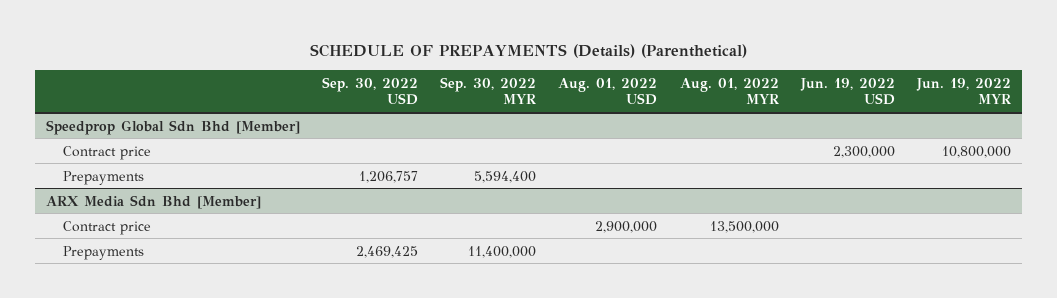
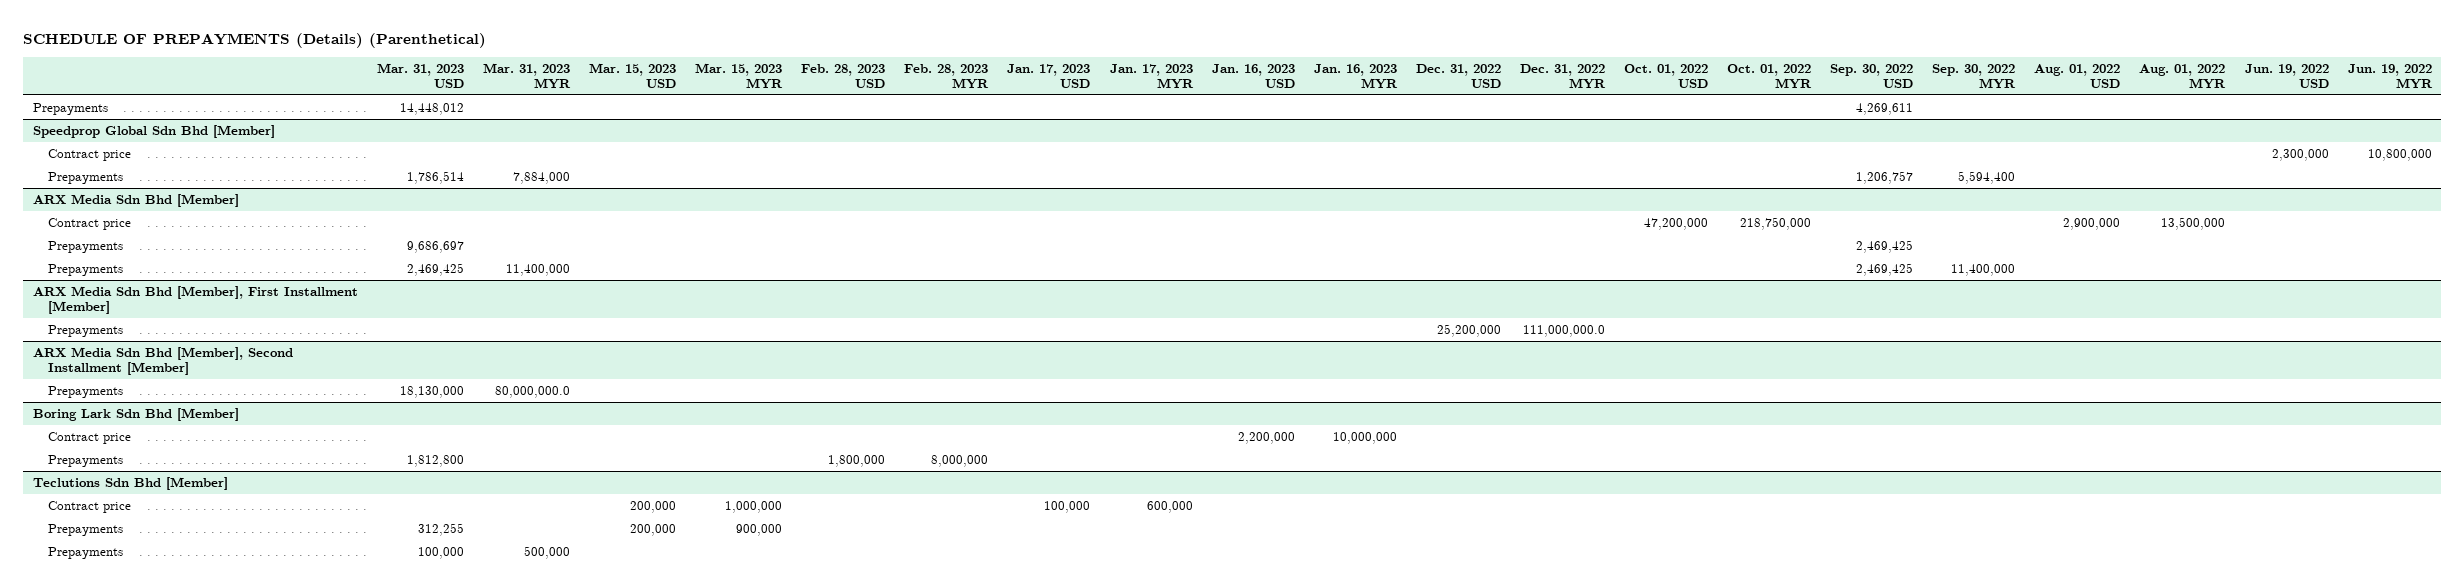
none -> [376,62,464,88] Mar. 31, 2023 USD
none -> [482,62,571,89] Mar. 31, 2023 MYR
none -> [589,62,677,88] Mar. 15, 2023 USD
none -> [695,62,784,89] Mar. 15, 2023 MYR
none -> [801,63,886,88] Feb. 28, 2023 USD
none -> [904,63,990,89] Feb. 28, 2023 MYR
none -> [1007,63,1091,88] Jan. 17, 2023 USD
none -> [1109,63,1194,89] Jan. 17, 2023 MYR
none -> [1211,63,1295,88] Jan. 16, 2023 USD
none -> [1313,63,1398,89] Jan. 16, 2023 MYR
none -> [1415,63,1501,88] Dec. 31, 2022 USD
none -> [1519,63,1606,89] Dec. 31, 2022 MYR
none -> [1623,63,1708,88] Oct. 01, 2022 USD
none -> [1727,63,1813,89] Oct. 01, 2022 MYR
none -> [32,102,108,115] Prepayments
none -> [48,240,124,253] Prepayments
none -> [32,285,358,315] ARX Media Sdn Bhd [Member], First Installment [Member]
none -> [48,324,124,337] Prepayments
none -> [32,346,293,376] ARX Media Sdn Bhd [Member], Second Installment [Member]
none -> [48,385,124,398] Prepayments
none -> [32,407,239,421] Boring Lark Sdn Bhd [Member]
none -> [48,431,132,444] Contract price
none -> [48,454,124,467] Prepayments
none -> [32,476,228,490] Teclutions Sdn Bhd [Member]
none -> [48,500,132,513] Contract price
none -> [48,523,124,536] Prepayments
none -> [48,546,124,559] Prepayments

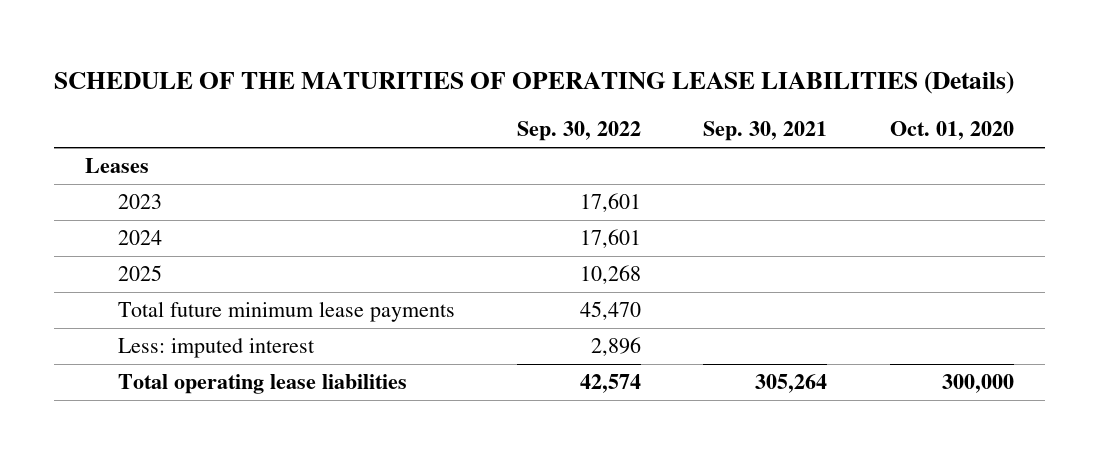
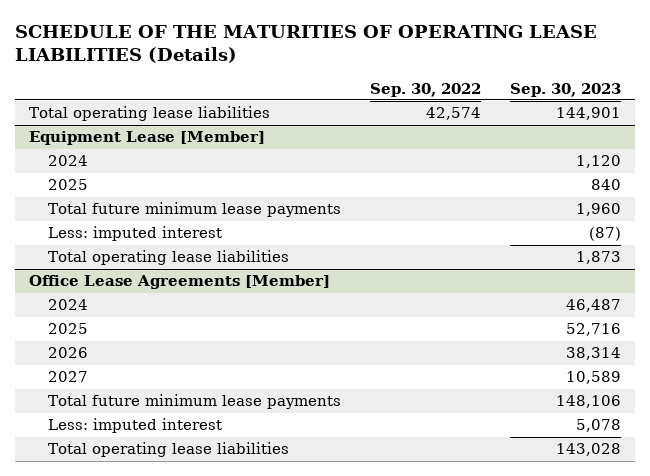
[703,121,828,142] Sep. 30, 2021 -> none
[889,121,1014,141] Oct. 01, 2020 -> none
none -> [509,82,621,97] Sep. 30, 2023
[85,158,150,174] Leases -> none
[117,194,162,210] 2023 -> none
[117,230,162,246] 2024 -> none
[117,265,162,282] 2025 -> none
[117,301,455,323] Total future minimum lease payments -> none
[117,338,315,359] Less: imputed interest -> none
none -> [29,131,266,146] Equipment Lease [Member]
none -> [47,155,88,167] 2024
none -> [47,179,88,191] 2025
none -> [47,202,341,218] Total future minimum lease payments
none -> [47,226,222,242] Less: imputed interest
none -> [47,250,289,266] Total operating lease liabilities
none -> [29,275,331,290] Office Lease Agreements [Member]
none -> [47,299,88,311] 2024
none -> [47,323,88,335] 2025
none -> [47,347,88,359] 2026
none -> [47,371,88,383] 2027
none -> [47,394,341,410] Total future minimum lease payments
none -> [47,418,222,434] Less: imputed interest
none -> [47,442,289,458] Total operating lease liabilities

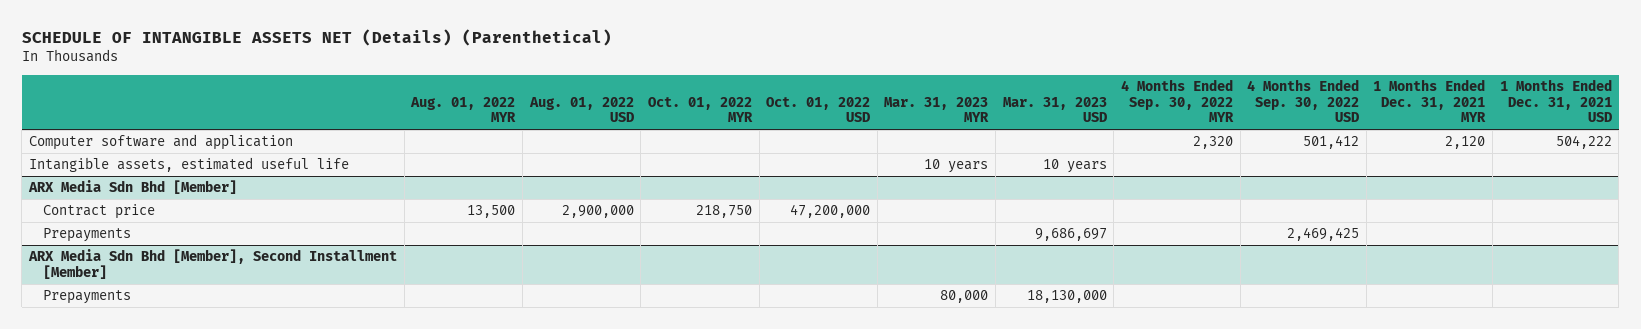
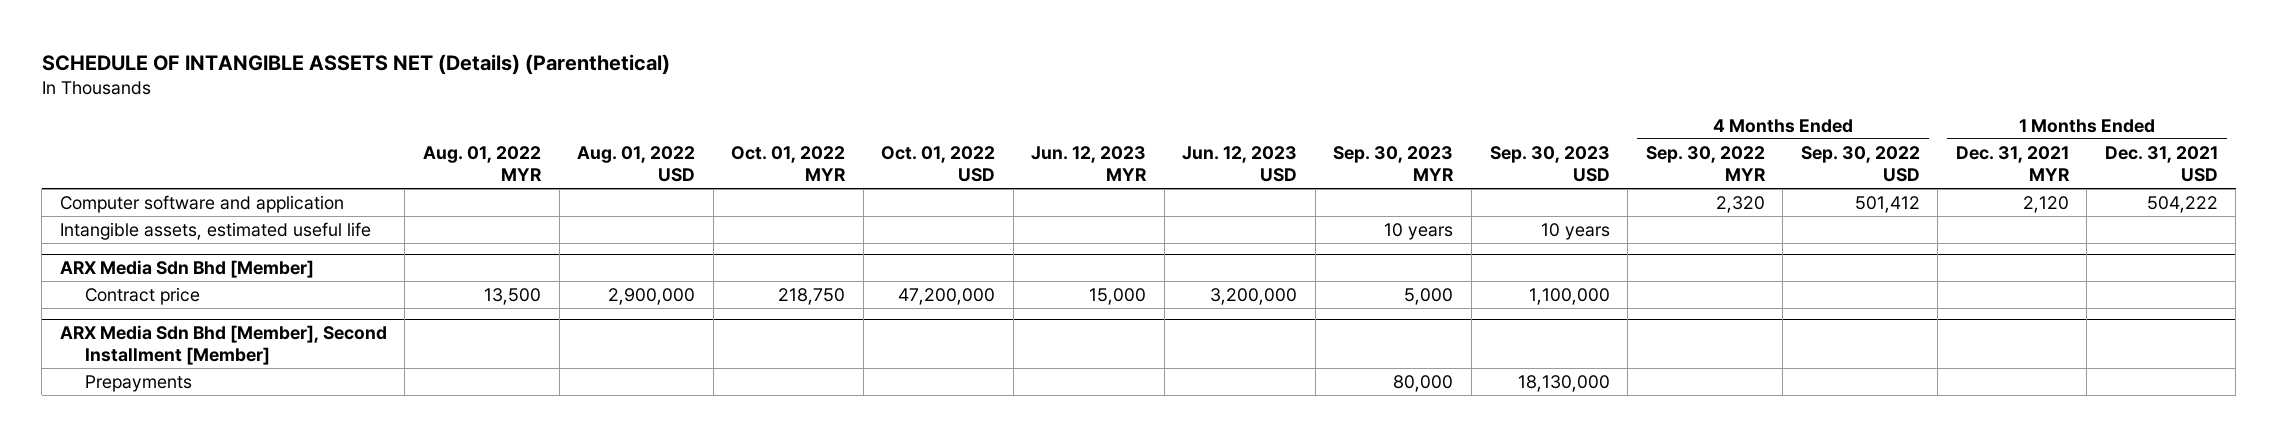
[884,96,990,123] Mar. 31, 2023 MYR -> none
[1002,96,1107,123] Mar. 31, 2023 USD -> none
none -> [1031,145,1148,181] Jun. 12, 2023 MYR
none -> [1182,145,1298,182] Jun. 12, 2023 USD
none -> [1333,145,1455,181] Sep. 30, 2023 MYR
none -> [1489,145,1610,182] Sep. 30, 2023 USD
[42,228,131,243] Prepayments -> none

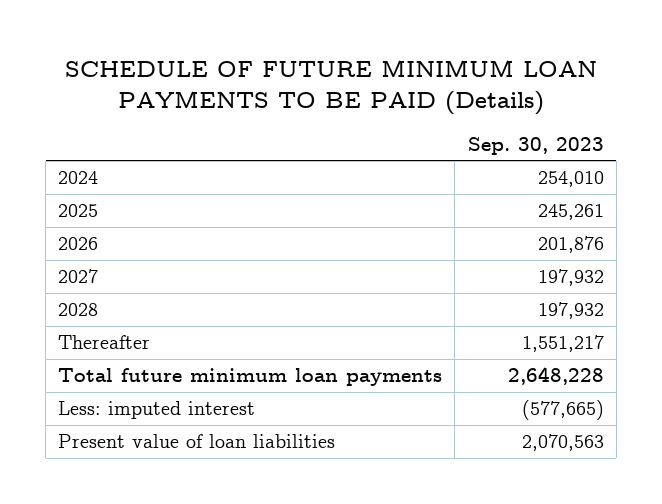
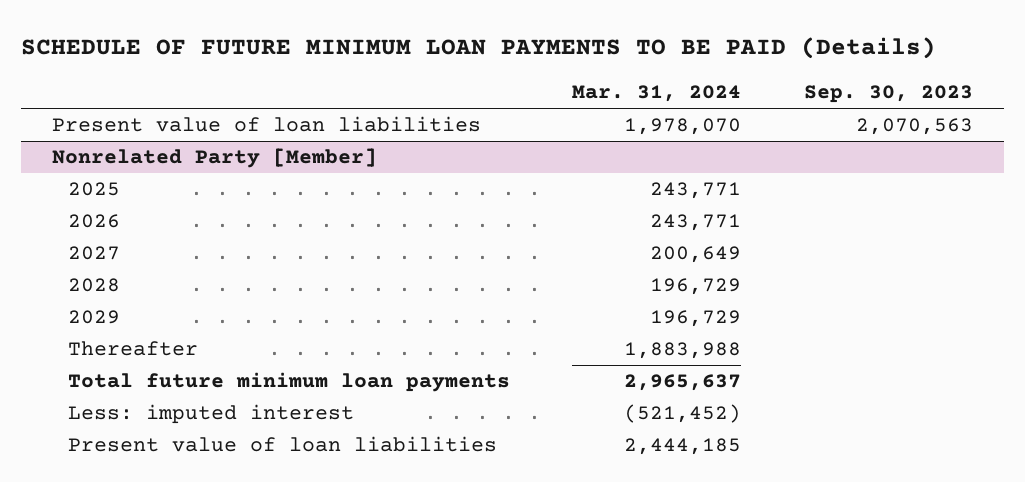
none -> [572,85,742,103] Mar. 31, 2024
[58,171,99,185] 2024 -> none
[58,204,99,218] 2025 -> none
[58,237,99,251] 2026 -> none
[58,269,99,284] 2027 -> none
[58,303,99,317] 2028 -> none
[58,335,151,350] Thereafter -> none
[58,368,443,387] Total future minimum loan payments -> none
[58,401,256,420] Less: imputed interest -> none
none -> [52,148,378,169] Nonrelated Party [Member]
none -> [68,182,121,197] 2025
none -> [68,214,121,229] 2026
none -> [68,246,121,261] 2027
none -> [68,278,121,293] 2028
none -> [68,310,121,325] 2029
none -> [68,341,199,357] Thereafter
none -> [68,372,511,393] Total future minimum loan payments
none -> [68,404,355,425] Less: imputed interest
none -> [68,436,498,453] Present value of loan liabilities

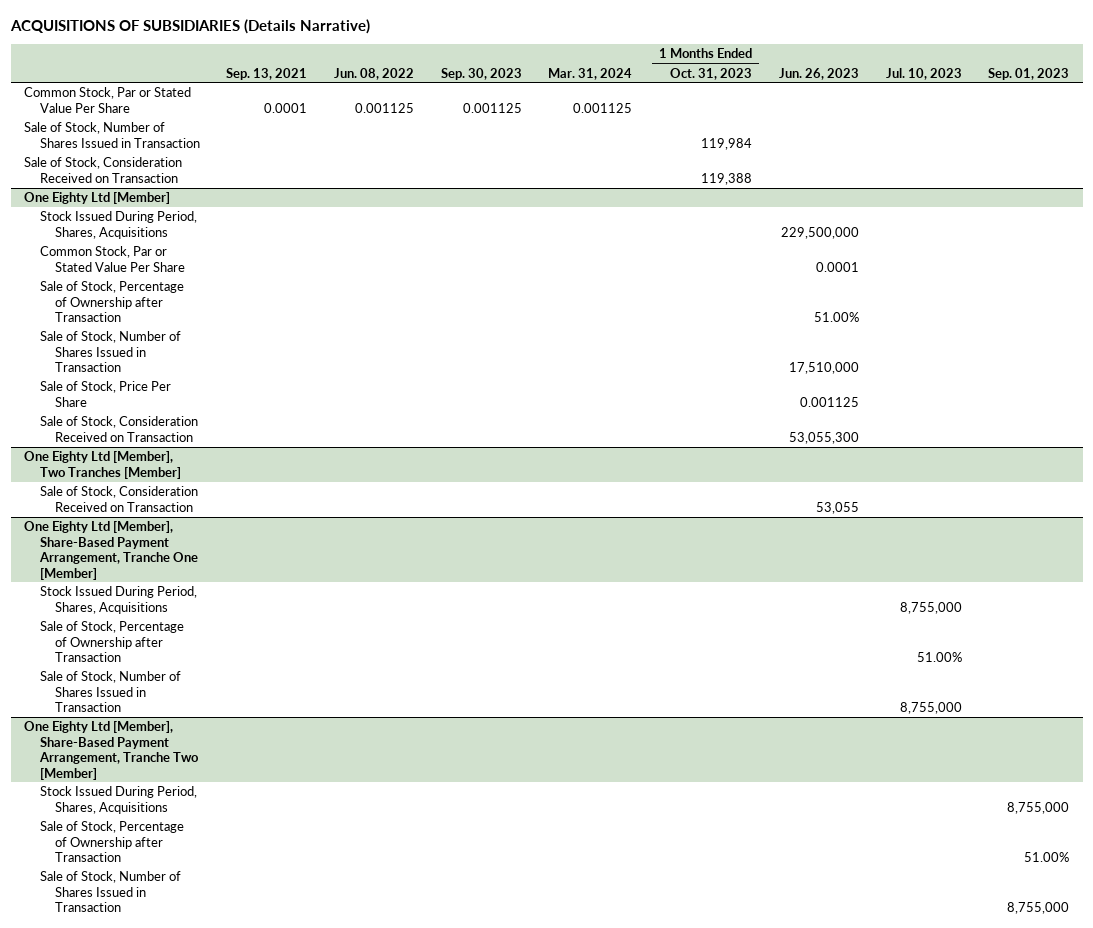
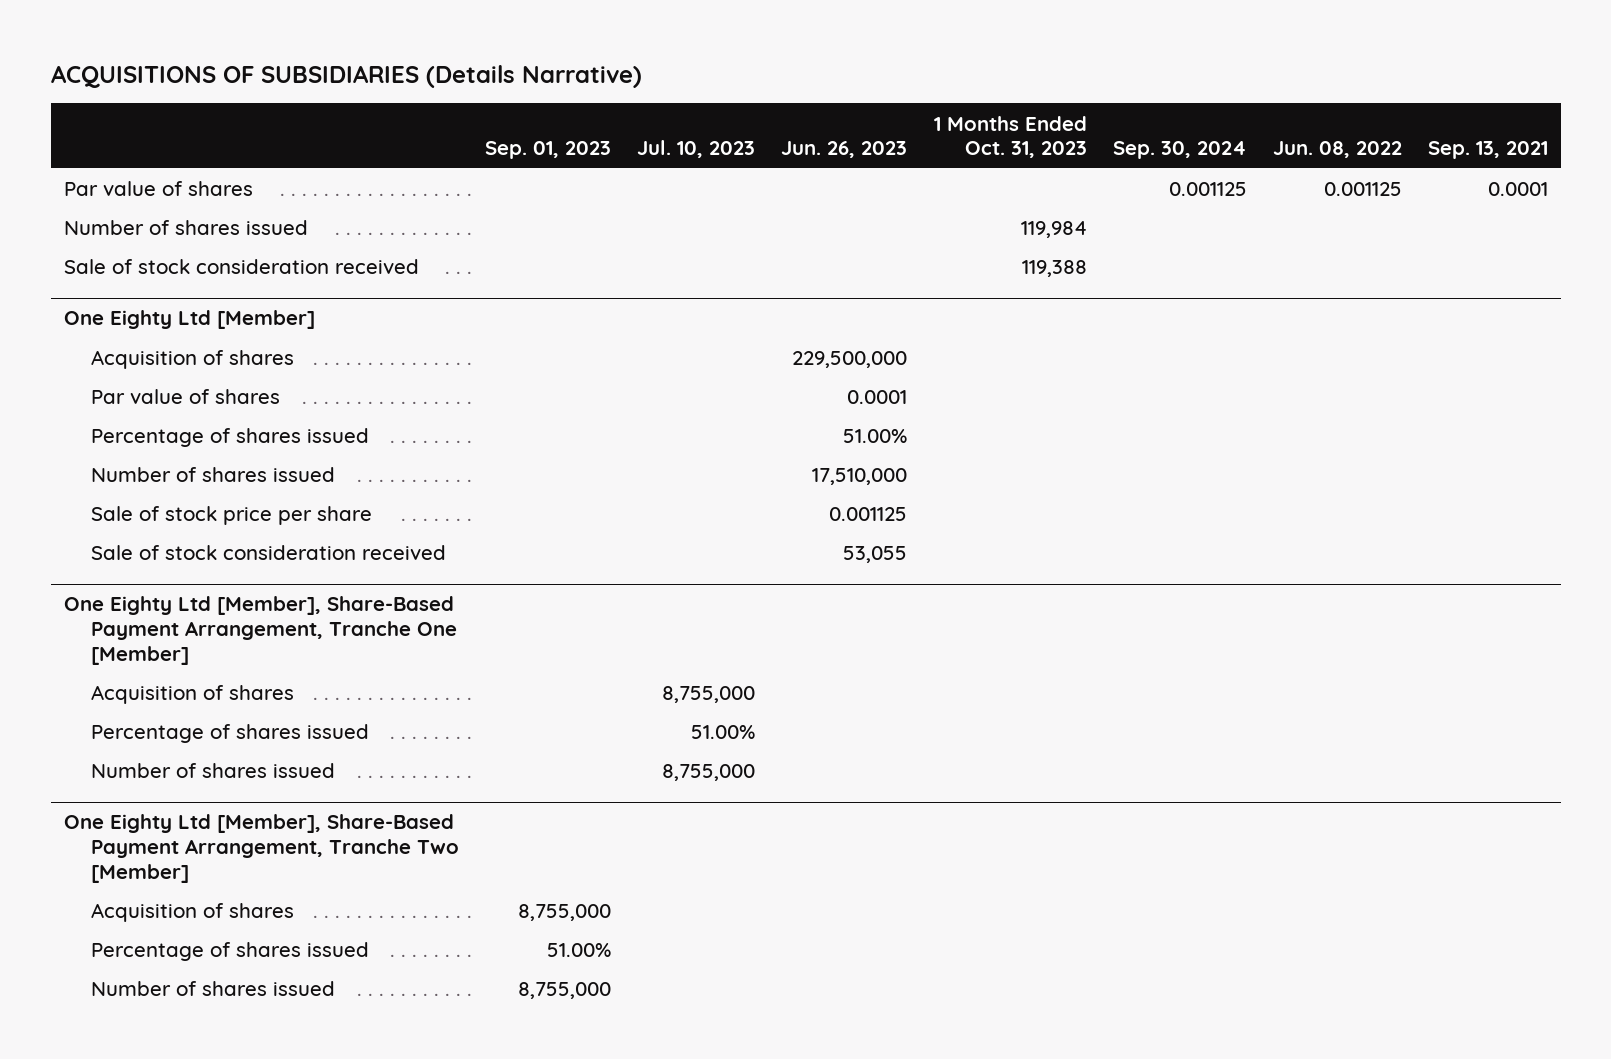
[440,67,522,80] Sep. 30, 2023 -> none
[548,67,633,80] Mar. 31, 2024 -> none
none -> [1112,141,1247,160] Sep. 30, 2024
[24,87,192,113] Common Stock, Par or Stated Value Per Share -> [63,181,253,197] Par value of shares
[24,122,200,148] Sale of Stock, Number of Shares Issued in Transaction -> [63,220,308,236] Number of shares issued
[24,157,183,183] Sale of Stock, Consideration Received on Transaction -> [63,259,419,275] Sale of stock consideration received
[24,451,181,479] One Eighty Ltd [Member], Two Tranches [Member] -> none
[39,486,198,512] Sale of Stock, Consideration Received on Transaction -> none
[39,211,197,239] Stock Issued During Period, Shares, Acquisitions -> [91,350,295,370] Acquisition of shares
[39,246,186,272] Common Stock, Par or Stated Value Per Share -> [91,389,281,405] Par value of shares
[39,281,184,323] Sale of Stock, Percentage of Ownership after Transaction -> [91,428,370,448] Percentage of shares issued
[39,331,181,373] Sale of Stock, Number of Shares Issued in Transaction -> [91,467,336,483] Number of shares issued
[39,381,171,407] Sale of Stock, Price Per Share -> [91,506,373,526] Sale of stock price per share
[39,416,198,442] Sale of Stock, Consideration Received on Transaction -> [91,545,447,561] Sale of stock consideration received
[788,431,859,444] 53,055,300 -> [843,546,908,564] 53,055
[39,586,197,614] Stock Issued During Period, Shares, Acquisitions -> [91,685,295,705] Acquisition of shares
[39,621,184,663] Sale of Stock, Percentage of Ownership after Transaction -> [91,724,370,744] Percentage of shares issued
[39,671,181,713] Sale of Stock, Number of Shares Issued in Transaction -> [91,763,336,779] Number of shares issued
[39,786,197,814] Stock Issued During Period, Shares, Acquisitions -> [91,903,295,923] Acquisition of shares
[39,821,184,863] Sale of Stock, Percentage of Ownership after Transaction -> [91,942,370,962] Percentage of shares issued
[39,871,181,913] Sale of Stock, Number of Shares Issued in Transaction -> [91,981,336,997] Number of shares issued

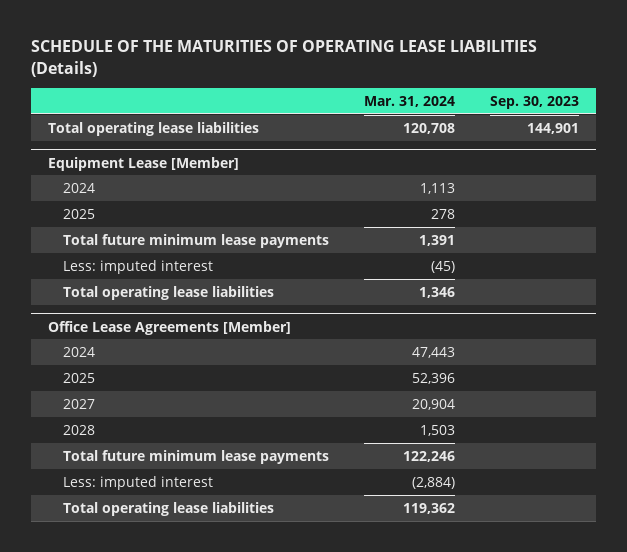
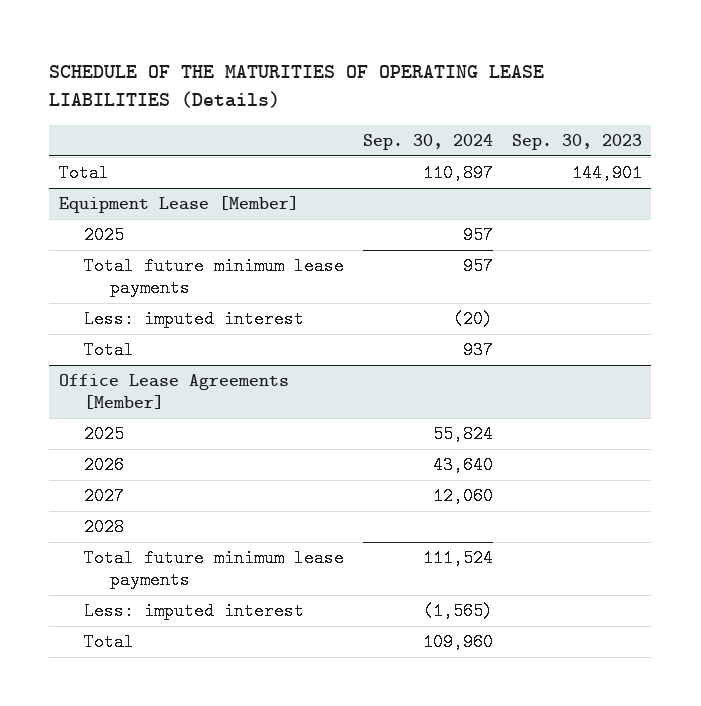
[363,95,455,107] Mar. 31, 2024 -> none
none -> [363,133,494,150] Sep. 30, 2024
[48,121,260,136] Total operating lease liabilities -> [58,164,109,183] Total
[63,182,96,193] 2024 -> none
[63,285,275,300] Total operating lease liabilities -> [84,341,135,360] Total
[63,346,96,357] 2024 -> none
none -> [84,456,125,475] 2026
[63,501,275,516] Total operating lease liabilities -> [84,633,135,652] Total

